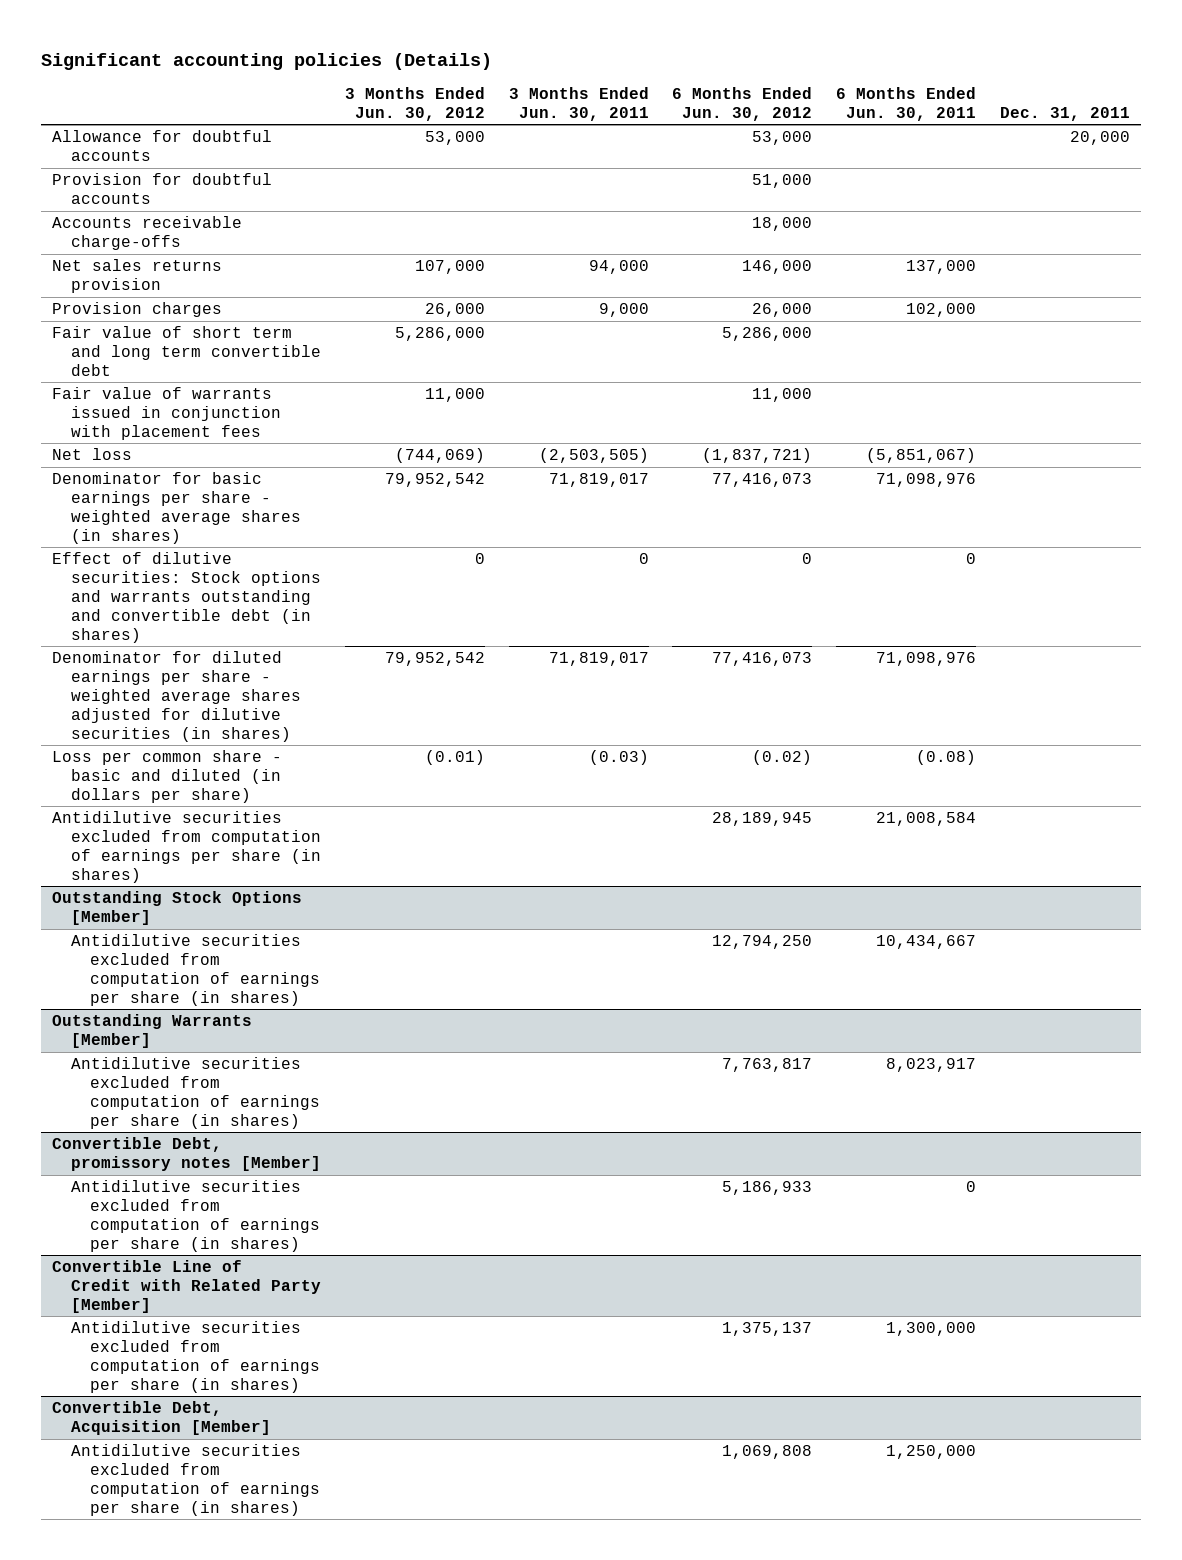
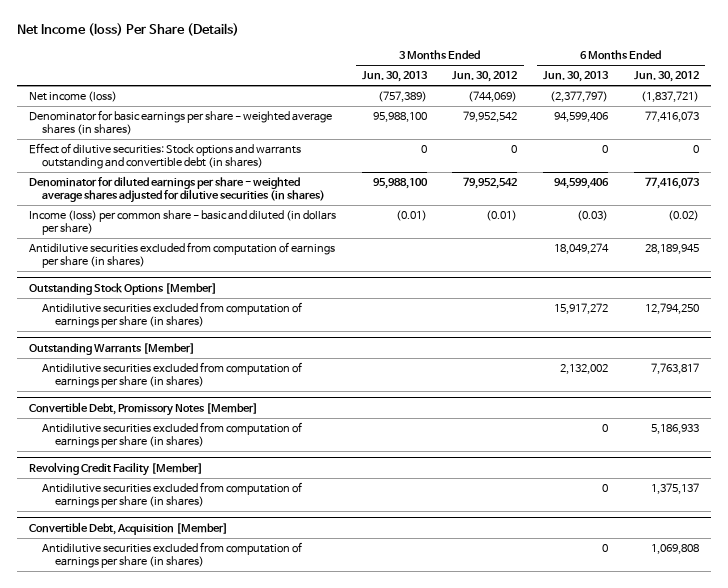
[40,52,492,70] Significant accounting policies (Details) -> [16,22,239,36] Net Income (loss) Per Share (Details)
[508,86,649,121] 3 Months Ended Jun. 30, 2011 -> none
[835,86,976,121] 6 Months Ended Jun. 30, 2011 -> none
[999,106,1130,121] Dec. 31, 2011 -> none
none -> [361,71,428,83] Jun. 30, 2013
none -> [542,71,609,83] Jun. 30, 2013
[52,130,273,162] Allowance for doubtful accounts -> none
[52,173,273,205] Provision for doubtful accounts -> none
[52,216,243,251] Accounts receivable charge-offs -> none
[52,259,223,294] Net sales returns provision -> none
[52,302,223,318] Provision charges -> none
[52,326,322,376] Fair value of short term and long term convertible debt -> none
[52,387,282,440] Fair value of warrants issued in conjunction with placement fees -> none
[52,448,133,461] Net loss -> [29,91,118,103] Net income (loss)
[52,750,283,803] Loss per common share - basic and diluted (in dollars per share) -> [29,210,337,236] Income (loss) per common share - basic and diluted (in dollars per share)
[52,1137,322,1172] Convertible Debt, promissory notes [Member] -> [29,401,259,416] Convertible Debt, Promissory Notes [Member]
[52,1260,322,1313] Convertible Line of Credit with Related Party [Member] -> none
none -> [29,461,204,476] Revolving Credit Facility [Member]

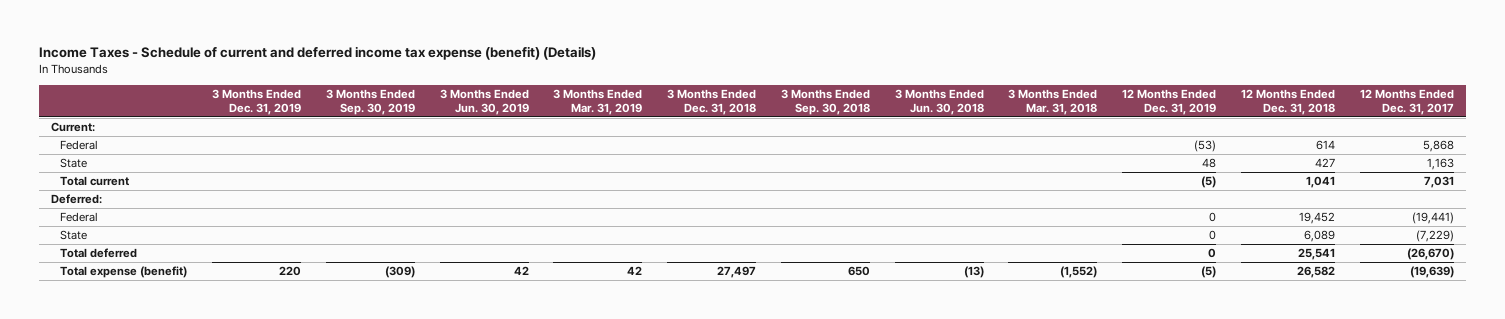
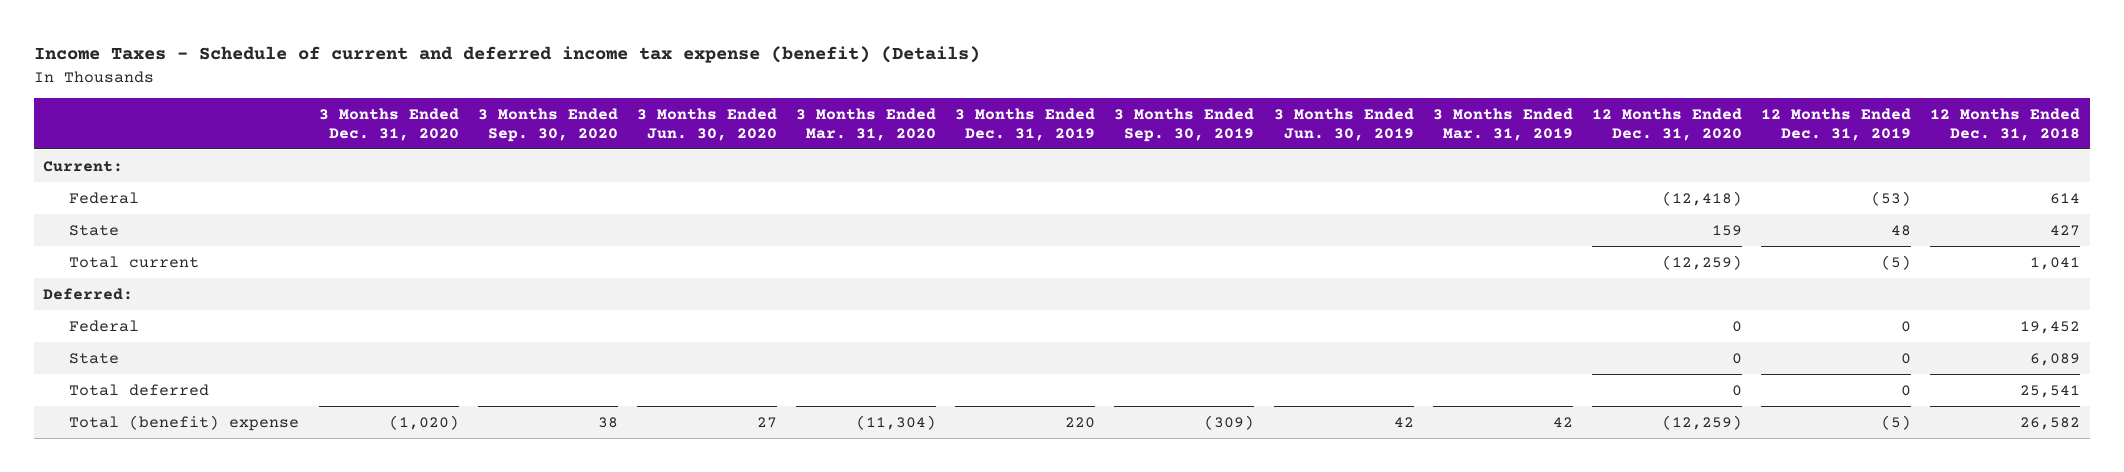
[667,88,757,115] 3 Months Ended Dec. 31, 2018 -> none
[780,88,870,115] 3 Months Ended Sep. 30, 2018 -> none
[894,88,984,115] 3 Months Ended Jun. 30, 2018 -> none
[1008,88,1098,115] 3 Months Ended Mar. 31, 2018 -> none
[1359,88,1454,115] 12 Months Ended Dec. 31, 2017 -> none
none -> [318,107,459,141] 3 Months Ended Dec. 31, 2020
none -> [477,107,618,142] 3 Months Ended Sep. 30, 2020
none -> [636,107,777,141] 3 Months Ended Jun. 30, 2020
none -> [796,107,937,141] 3 Months Ended Mar. 31, 2020
none -> [1591,107,1742,141] 12 Months Ended Dec. 31, 2020
[60,266,188,279] Total expense (benefit) -> [69,414,300,431] Total (benefit) expense

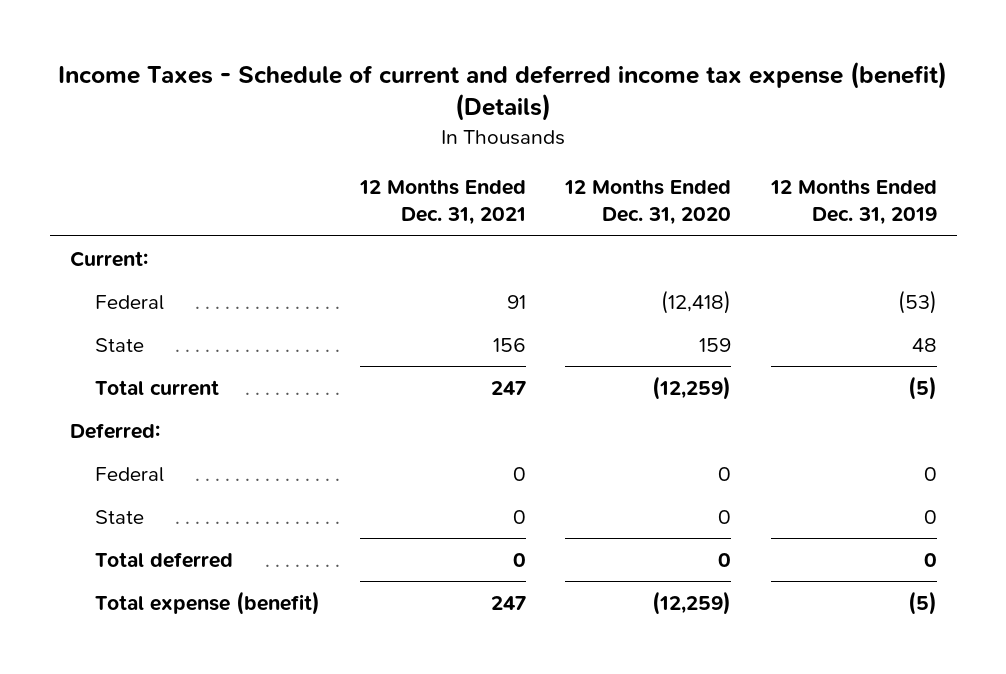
[318,107,459,141] 3 Months Ended Dec. 31, 2020 -> none
[477,107,618,142] 3 Months Ended Sep. 30, 2020 -> none
[636,107,777,141] 3 Months Ended Jun. 30, 2020 -> none
[796,107,937,141] 3 Months Ended Mar. 31, 2020 -> none
[955,107,1096,141] 3 Months Ended Dec. 31, 2019 -> none
[1114,107,1255,142] 3 Months Ended Sep. 30, 2019 -> none
[1273,107,1414,141] 3 Months Ended Jun. 30, 2019 -> none
[1432,107,1573,141] 3 Months Ended Mar. 31, 2019 -> none
[1930,107,2081,141] 12 Months Ended Dec. 31, 2018 -> none
none -> [358,178,526,226] 12 Months Ended Dec. 31, 2021
[69,414,300,431] Total (benefit) expense -> [94,590,320,615] Total expense (benefit)

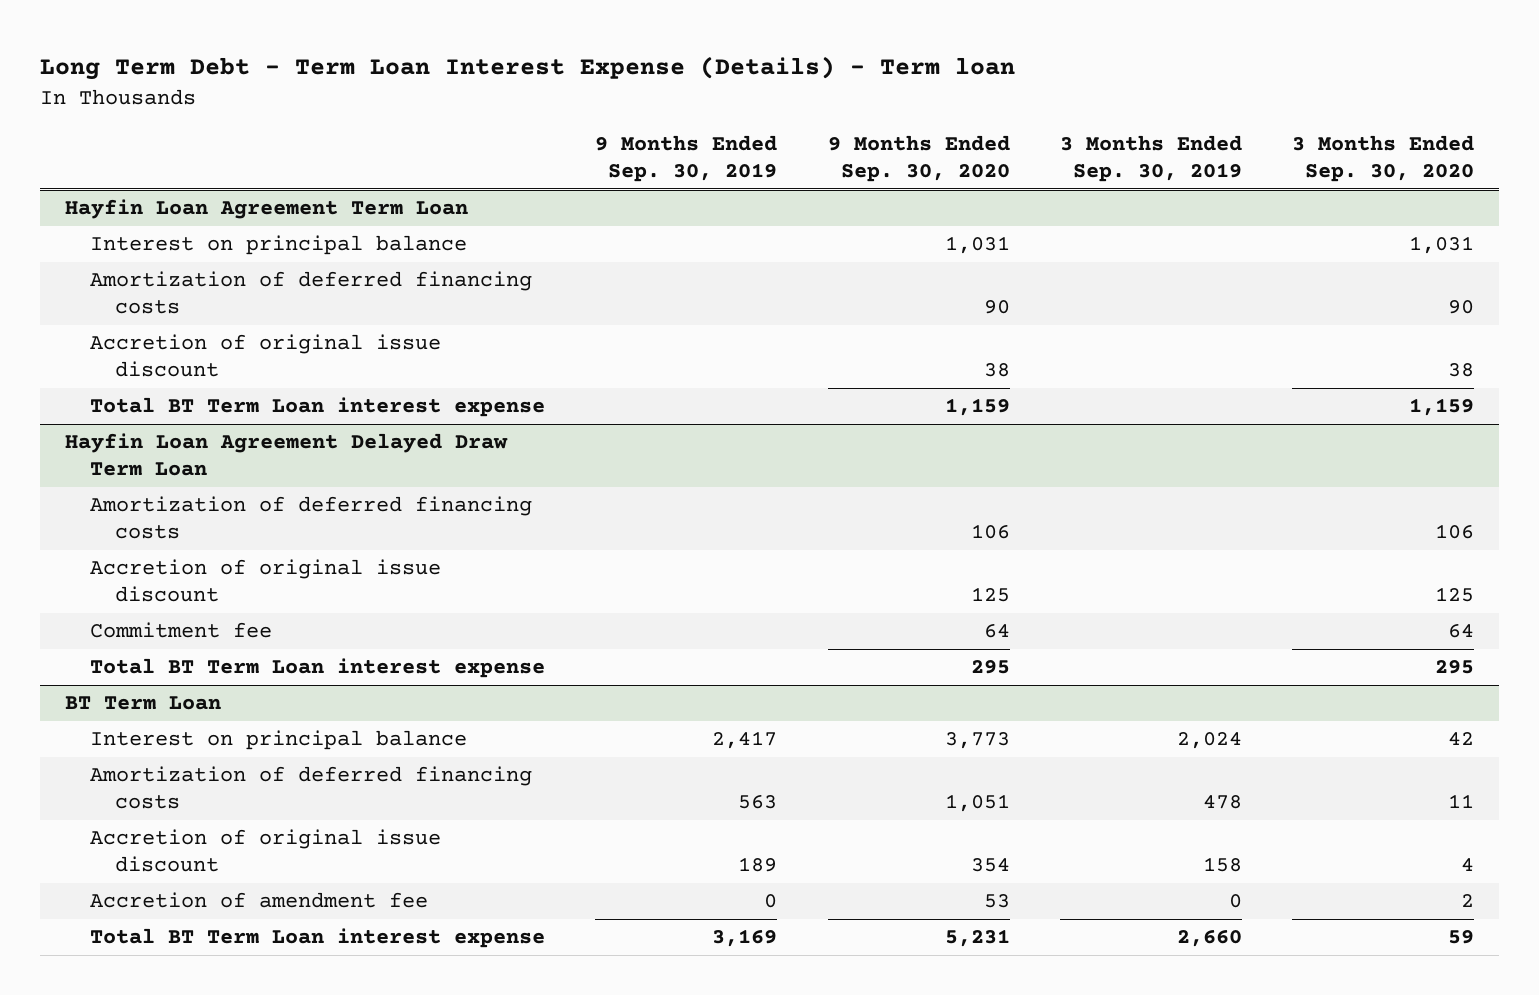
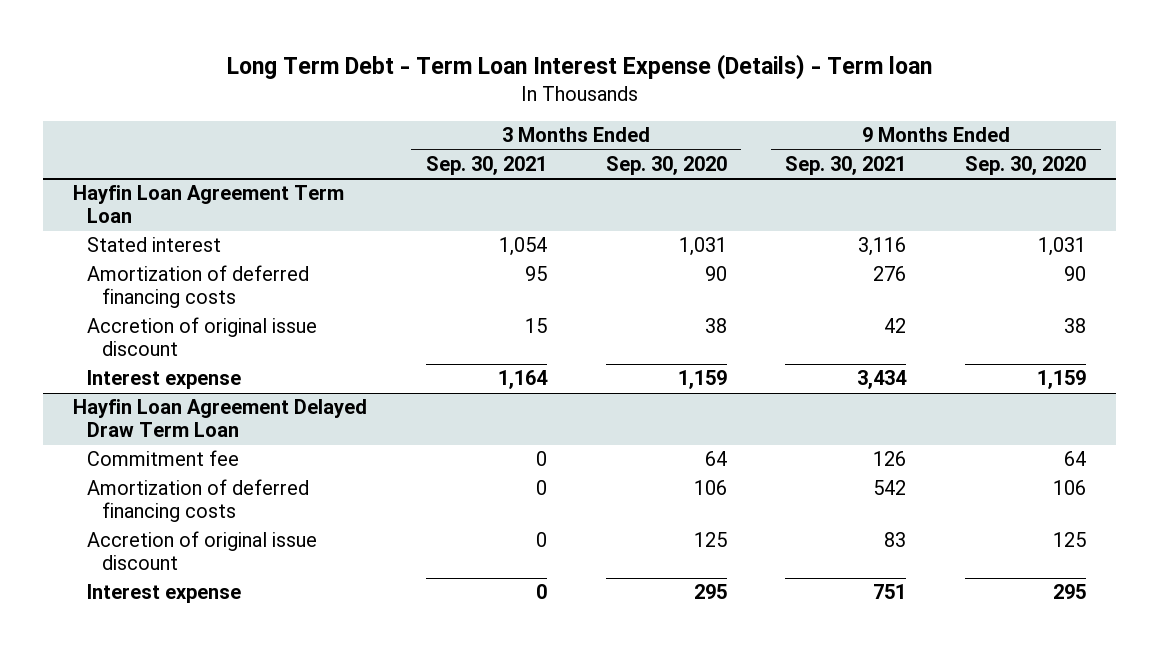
[595,135,778,183] 9 Months Ended Sep. 30, 2019 -> none
[1059,135,1242,183] 3 Months Ended Sep. 30, 2019 -> none
none -> [425,155,547,175] Sep. 30, 2021
none -> [785,155,907,175] Sep. 30, 2021
[90,235,468,256] Interest on principal balance -> [87,237,222,253] Stated interest
[90,397,546,418] Total BT Term Loan interest expense -> [87,370,242,390] Interest expense
[90,622,273,639] Commitment fee -> [87,450,240,467] Commitment fee
[65,696,222,711] BT Term Loan -> none
[90,730,468,751] Interest on principal balance -> none
[90,766,533,810] Amortization of deferred financing costs -> none
[90,829,442,873] Accretion of original issue discount -> none
[90,892,429,909] Accretion of amendment fee -> none
[90,928,546,949] Total BT Term Loan interest expense -> none
[90,658,546,679] Total BT Term Loan interest expense -> [87,584,242,604] Interest expense

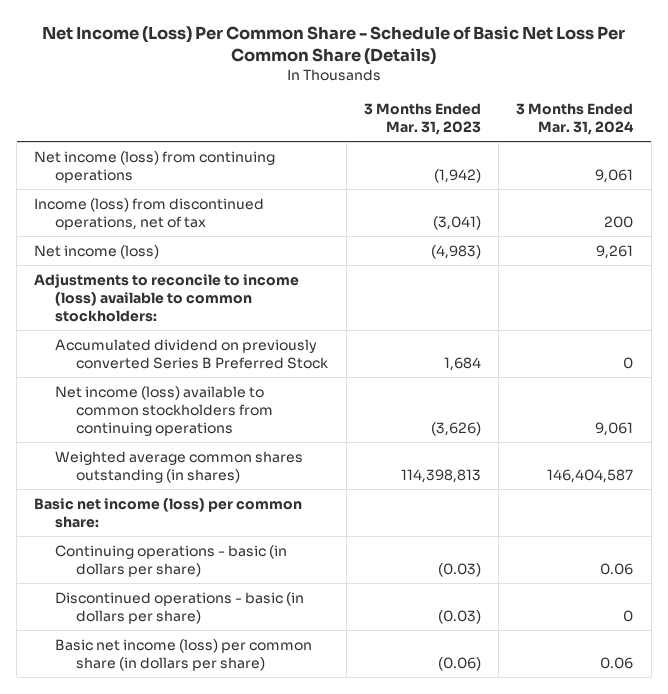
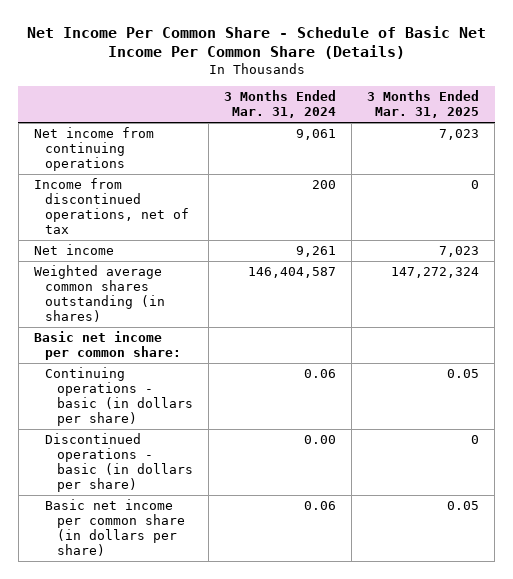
[41,25,625,65] Net Income (Loss) Per Common Share - Schedule of Basic Net Loss Per Common Share (Details) -> [26,25,486,59] Net Income Per Common Share - Schedule of Basic Net Income Per Common Share (Details)
[363,102,481,136] 3 Months Ended Mar. 31, 2023 -> none
none -> [367,90,480,119] 3 Months Ended Mar. 31, 2025
[34,273,300,322] Adjustments to reconcile to income (loss) available to common stockholders: -> none
[55,338,329,369] Accumulated dividend on previously converted Series B Preferred Stock -> none
[55,385,274,436] Net income (loss) available to common stockholders from continuing operations -> none
[34,150,276,183] Net income (loss) from continuing operations -> [34,127,155,172] Net income from continuing operations
[34,197,265,230] Income (loss) from discontinued operations, net of tax -> [34,178,190,235] Income from discontinued operations, net of tax
[34,244,160,259] Net income (loss) -> [34,244,115,256] Net income
[34,497,303,528] Basic net income (loss) per common share: -> [34,331,182,361] Basic net income per common share:
[623,609,634,622] 0 -> [303,435,336,445] 0.00
[55,638,313,671] Basic net income (loss) per common share (in dollars per share) -> [45,499,185,557] Basic net income per common share (in dollars per share)

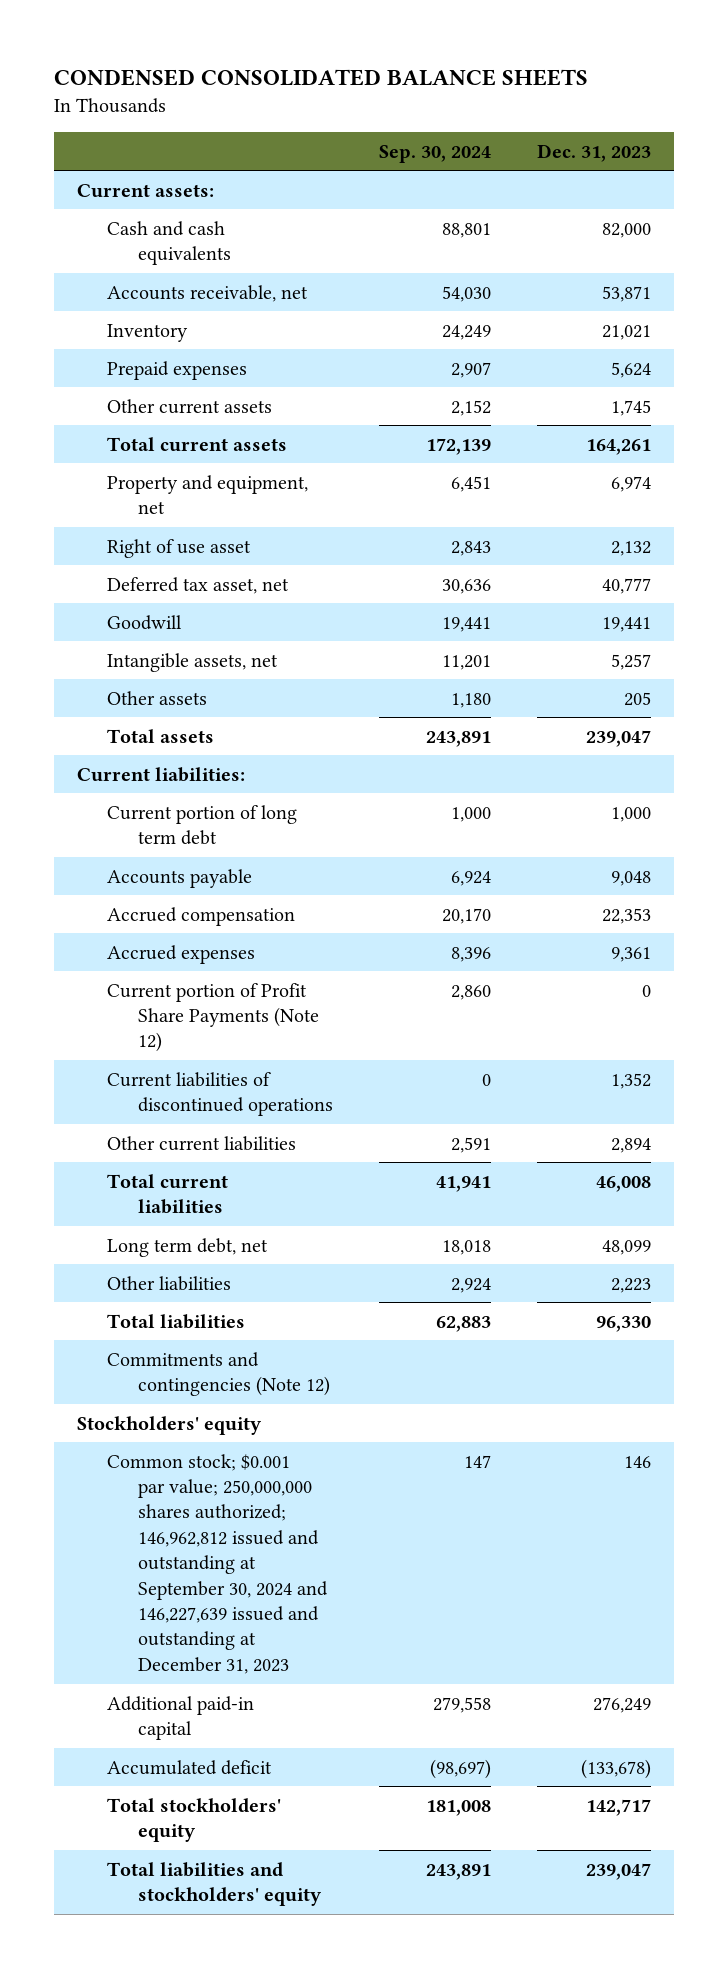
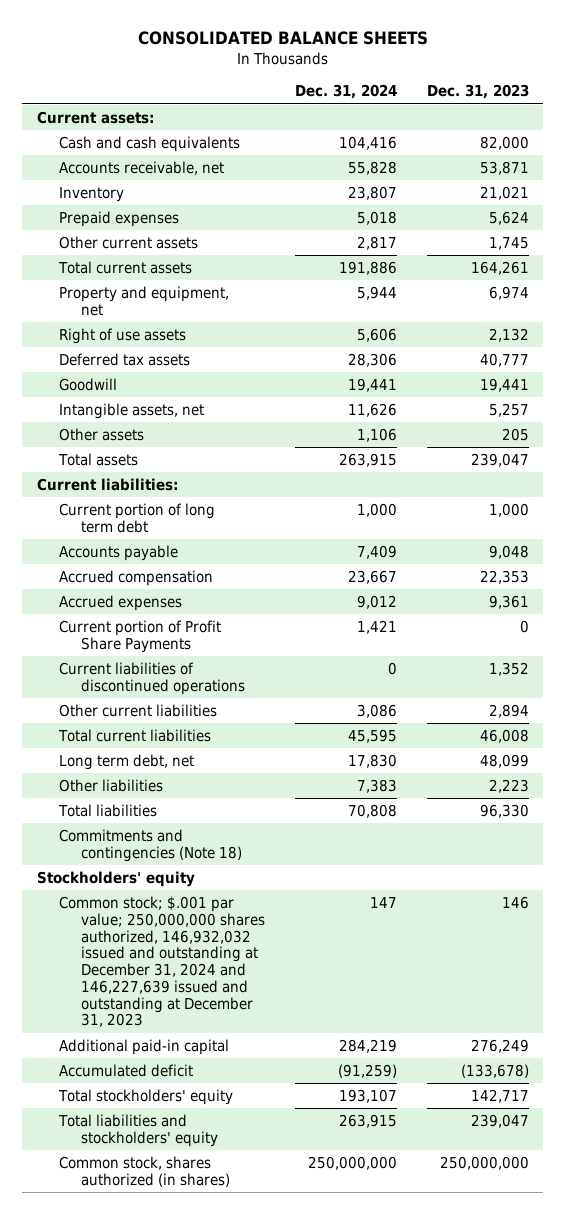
[54,69,589,87] CONDENSED CONSOLIDATED BALANCE SHEETS -> [137,31,428,46] CONSOLIDATED BALANCE SHEETS
[378,144,491,163] Sep. 30, 2024 -> none
none -> [294,84,397,100] Dec. 31, 2024
[107,538,252,558] Right of use asset -> [58,327,186,344] Right of use assets
[107,576,290,594] Deferred tax asset, net -> [58,352,190,366] Deferred tax assets
[107,982,319,1053] Current portion of Profit Share Payments (Note 12) -> [58,619,221,653] Current portion of Profit Share Payments
[107,1351,330,1397] Commitments and contingencies (Note 12) -> [58,828,243,862] Commitments and contingencies (Note 18)
[107,1453,328,1674] Common stock; $0.001 par value; 250,000,000 shares authorized; 146,962,812 issued and outstanding at September 30, 2024 and 146,227,639 issued and outstanding at December 31, 2023 -> [58,895,266,1028] Common stock; $.001 par value; 250,000,000 shares authorized, 146,932,032 issued and outstanding at December 31, 2024 and 146,227,639 issued and outstanding at December 31, 2023
none -> [58,1155,231,1187] Common stock, shares authorized (in shares)

